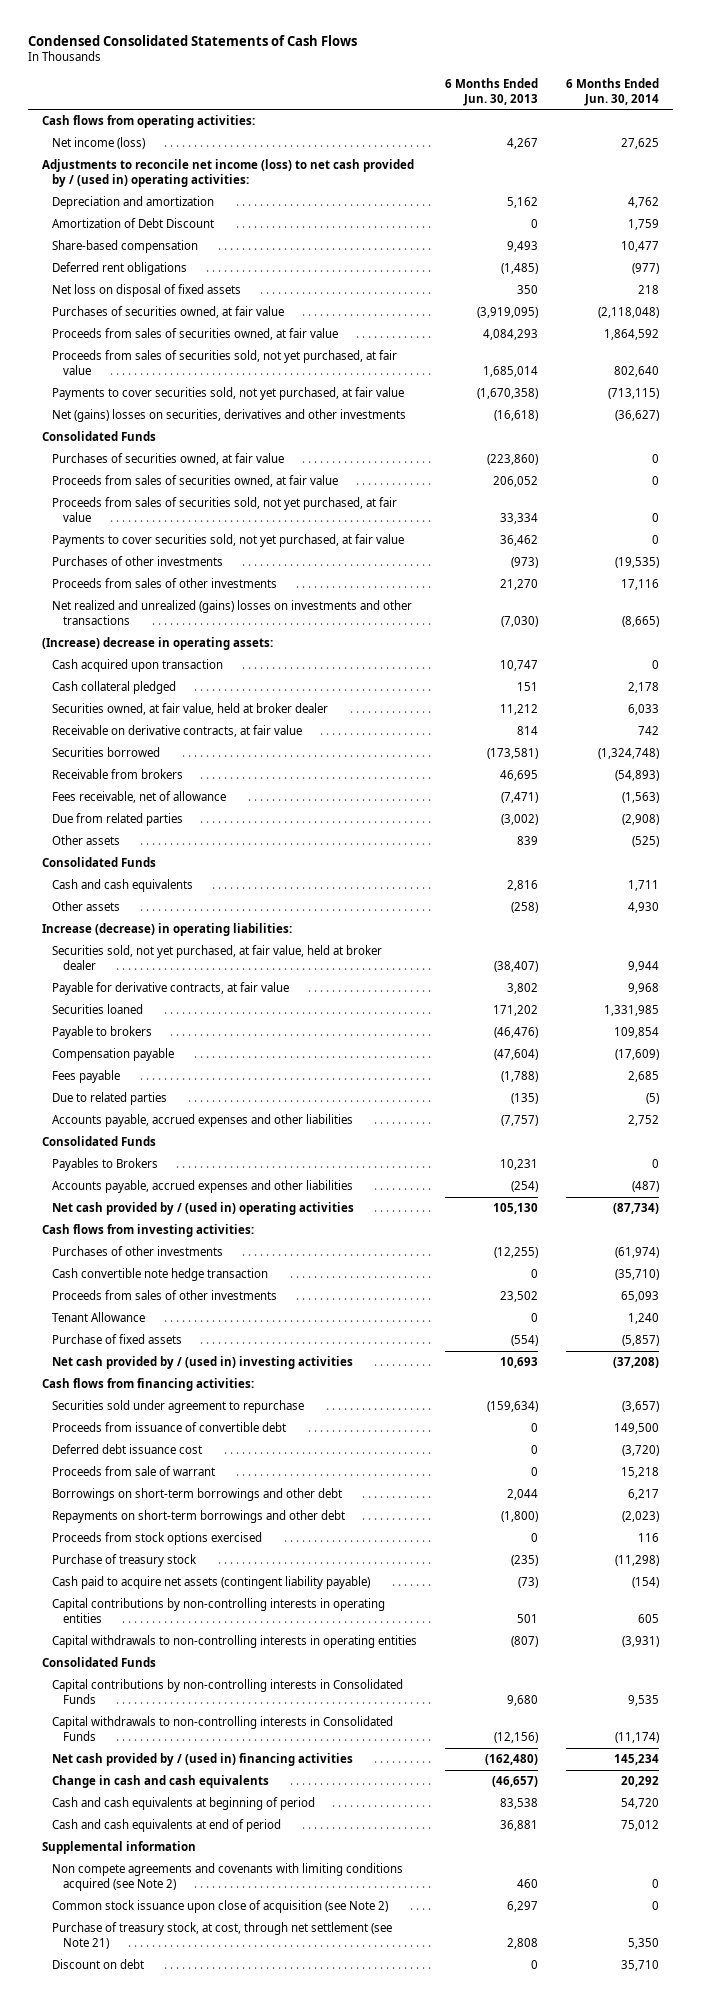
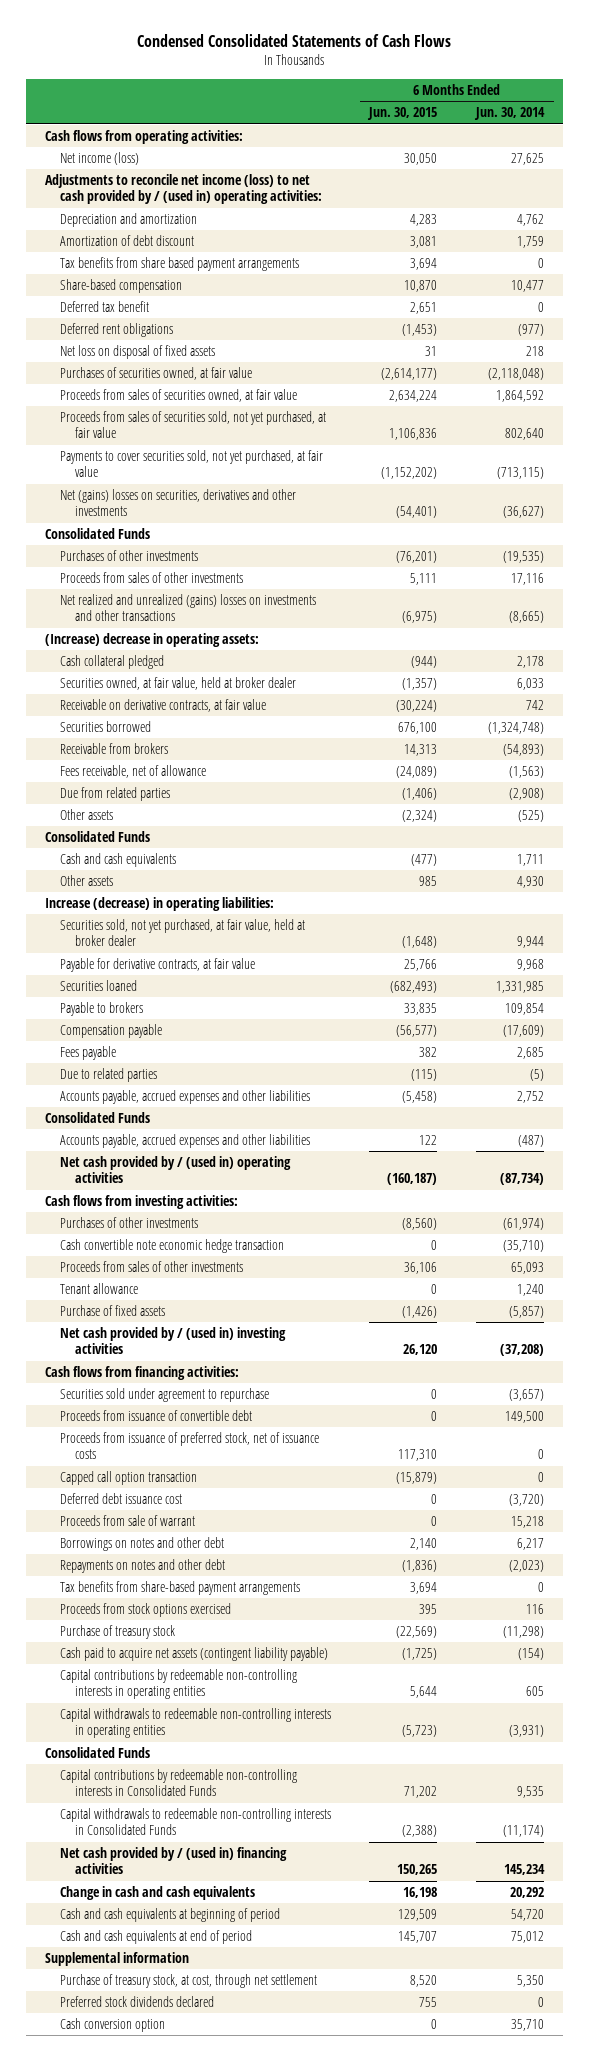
[445,77,539,106] 6 Months Ended Jun. 30, 2013 -> none
none -> [367,107,438,121] Jun. 30, 2015
[52,218,215,229] Amortization of Debt Discount -> [59,235,194,247] Amortization of debt discount
none -> [59,257,299,272] Tax benefits from share based payment arrangements
none -> [59,301,149,313] Deferred tax benefit
[52,453,285,466] Purchases of securities owned, at fair value -> none
[52,475,339,488] Proceeds from sales of securities owned, at fair value -> none
[52,497,398,522] Proceeds from sales of securities sold, not yet purchased, at fair value -> none
[52,534,405,548] Payments to cover securities sold, not yet purchased, at fair value -> none
[52,659,224,673] Cash acquired upon transaction -> none
[52,1158,159,1172] Payables to Brokers -> none
[52,1268,269,1282] Cash convertible note hedge transaction -> [59,1239,284,1254] Cash convertible note economic hedge transaction
[52,1312,146,1323] Tenant Allowance -> [59,1283,138,1295] Tenant allowance
none -> [59,1432,319,1460] Proceeds from issuance of preferred stock, net of issuance costs
none -> [59,1471,197,1486] Capped call option transaction
[52,1488,343,1502] Borrowings on short-term borrowings and other debt -> [59,1537,224,1552] Borrowings on notes and other debt
[52,1510,346,1524] Repayments on short-term borrowings and other debt -> [59,1559,225,1574] Repayments on notes and other debt
none -> [59,1581,300,1596] Tax benefits from share-based payment arrangements
[52,1598,386,1623] Capital contributions by non-controlling interests in operating entities -> [59,1669,297,1700] Capital contributions by redeemable non-controlling interests in operating entities
[52,1635,418,1649] Capital withdrawals to non-controlling interests in operating entities -> [59,1708,331,1739] Capital withdrawals to redeemable non-controlling interests in operating entities
[52,1679,404,1704] Capital contributions by non-controlling interests in Consolidated Funds -> [59,1769,297,1797] Capital contributions by redeemable non-controlling interests in Consolidated Funds
[52,1716,394,1741] Capital withdrawals to non-controlling interests in Consolidated Funds -> [59,1808,331,1836] Capital withdrawals to redeemable non-controlling interests in Consolidated Funds
[52,1863,404,1891] Non compete agreements and covenants with limiting conditions acquired (see Note 2) -> none
[52,1900,389,1914] Common stock issuance upon close of acquisition (see Note 2) -> none
[52,1922,393,1949] Purchase of treasury stock, at cost, through net settlement (see Note 21) -> [59,1974,317,1989] Purchase of treasury stock, at cost, through net settlement
none -> [59,1996,214,2008] Preferred stock dividends declared
[52,1959,145,1970] Discount on debt -> [59,2018,165,2033] Cash conversion option

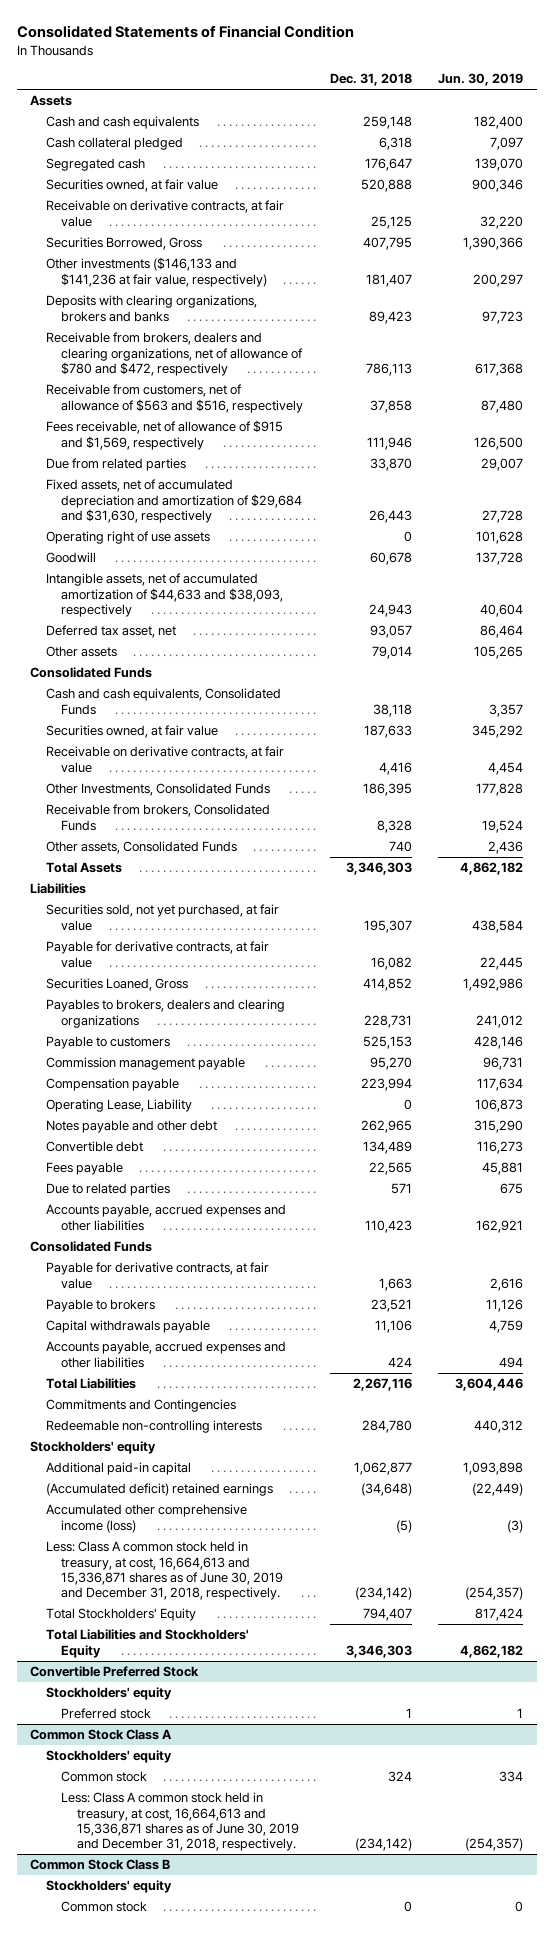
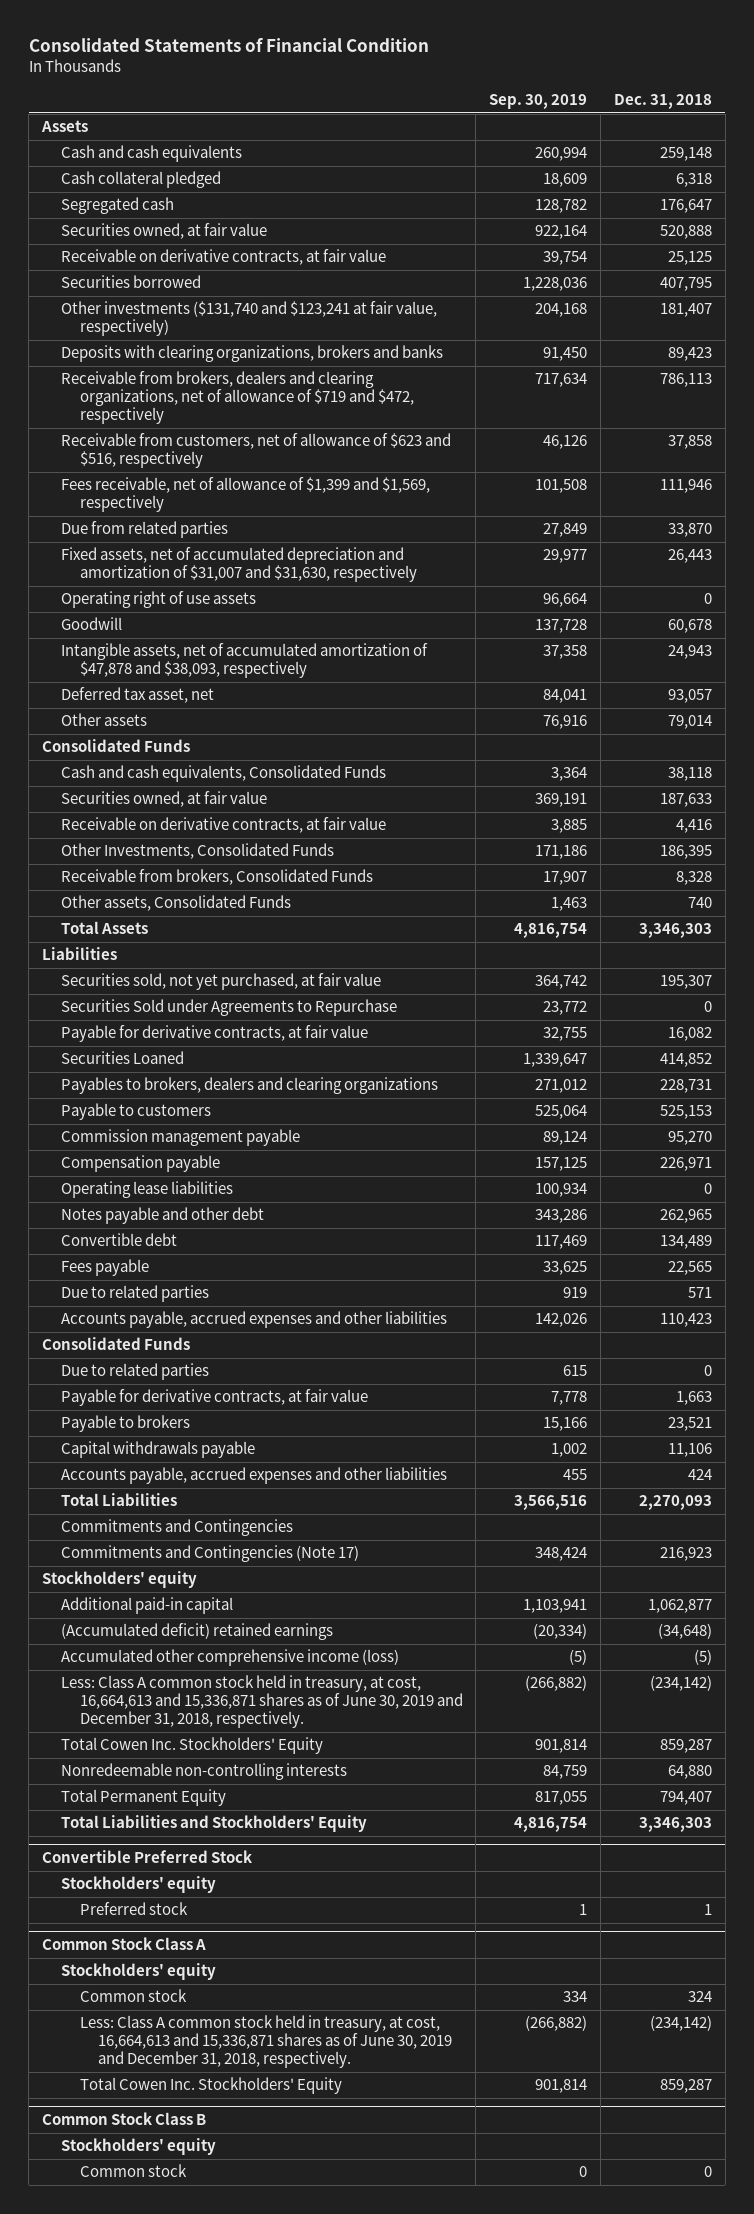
[438,73,524,87] Jun. 30, 2019 -> none
none -> [489,94,588,110] Sep. 30, 2019
[45,237,202,251] Securities Borrowed, Gross -> [60,275,201,289] Securities borrowed
[45,257,268,287] Other investments ($146,133 and $141,236 at fair value, respectively) -> [60,301,437,337] Other investments ($131,740 and $123,241 at fair value, respectively)
[45,332,304,376] Receivable from brokers, dealers and clearing organizations, net of allowance of $780 and $472, respectively -> [60,371,414,424] Receivable from brokers, dealers and clearing organizations, net of allowance of $719 and $472, respectively
[45,384,304,413] Receivable from customers, net of allowance of $563 and $516, respectively -> [60,433,451,469] Receivable from customers, net of allowance of $623 and $516, respectively
[45,420,283,450] Fees receivable, net of allowance of $915 and $1,569, respectively -> [60,477,430,513] Fees receivable, net of allowance of $1,399 and $1,569, respectively
[45,479,303,523] Fixed assets, net of accumulated depreciation and amortization of $29,684 and $31,630, respectively -> [60,547,417,583] Fixed assets, net of accumulated depreciation and amortization of $31,007 and $31,630, respectively
[45,573,284,617] Intangible assets, net of accumulated amortization of $44,633 and $38,093, respectively -> [60,643,428,679] Intangible assets, net of accumulated amortization of $47,878 and $38,093, respectively
none -> [60,999,397,1017] Securities Sold under Agreements to Repurchase
[45,978,188,992] Securities Loaned, Gross -> [60,1051,184,1065] Securities Loaned
[360,1078,412,1092] 223,994 -> [660,1157,713,1172] 226,971
[45,1099,192,1113] Operating Lease, Liability -> [60,1181,233,1199] Operating lease liabilities
none -> [60,1363,209,1381] Due to related parties
[352,1378,412,1392] 2,267,116 -> [639,1495,713,1511] 2,270,093
[45,1420,262,1434] Redeemable non-controlling interests -> none
none -> [60,1545,359,1563] Commitments and Contingencies (Note 17)
none -> [60,1737,323,1755] Total Cowen Inc. Stockholders' Equity
none -> [60,1763,347,1781] Nonredeemable non-controlling interests
[45,1608,196,1622] Total Stockholders' Equity -> [60,1789,226,1807] Total Permanent Equity
none -> [79,2077,342,2095] Total Cowen Inc. Stockholders' Equity

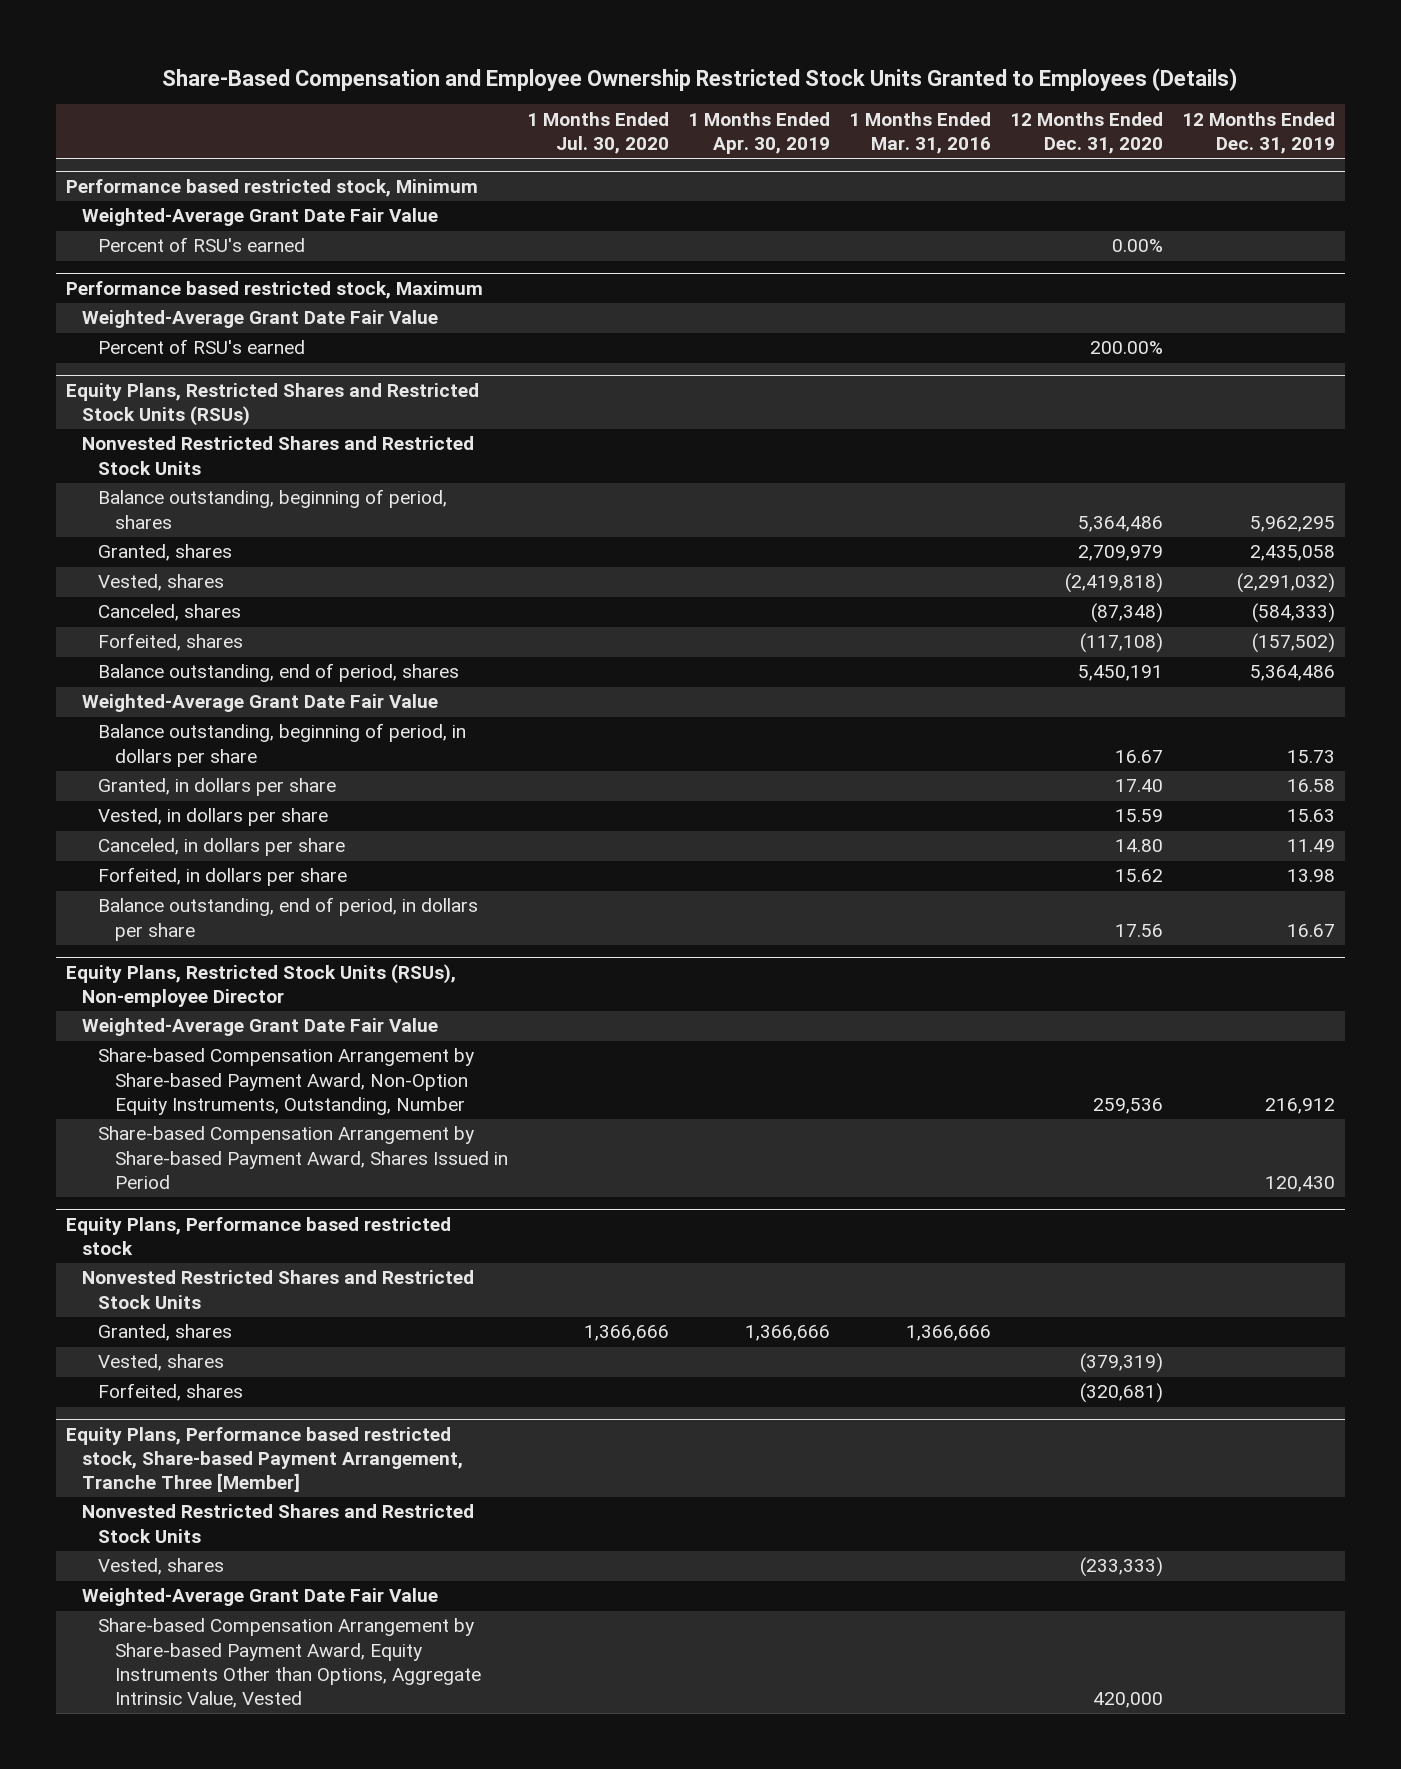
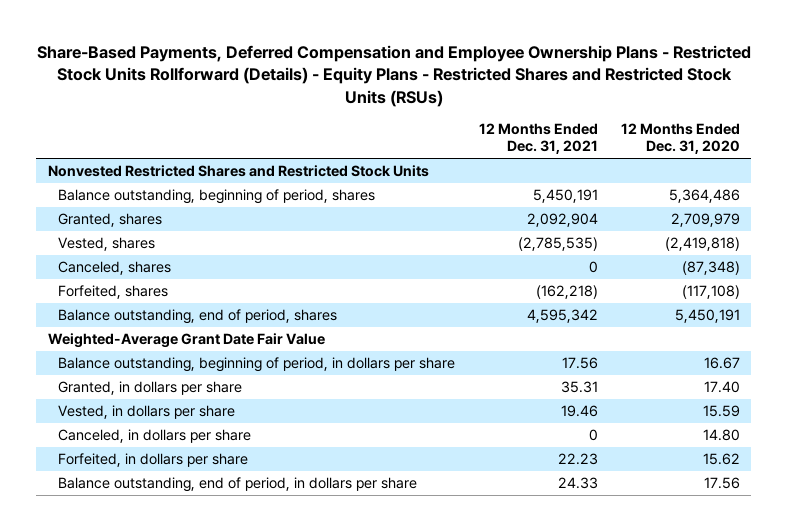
[162,67,1238,91] Share-Based Compensation and Employee Ownership Restricted Stock Units Granted to Employees (Details) -> [36,45,751,107] Share-Based Payments, Deferred Compensation and Employee Ownership Plans - Restricted Stock Units Rollforward (Details) - Equity Plans - Restricted Shares and Restricted Stock Units (RSUs)
[526,111,669,155] 1 Months Ended Jul. 30, 2020 -> none
[687,111,830,155] 1 Months Ended Apr. 30, 2019 -> none
[848,111,991,155] 1 Months Ended Mar. 31, 2016 -> none
[1182,111,1336,155] 12 Months Ended Dec. 31, 2019 -> none
none -> [478,123,598,155] 12 Months Ended Dec. 31, 2021
[65,178,478,197] Performance based restricted stock, Minimum -> none
[82,208,439,227] Weighted-Average Grant Date Fair Value -> none
[98,237,306,253] Percent of RSU's earned -> none
[65,280,483,299] Performance based restricted stock, Maximum -> none
[82,310,439,329] Weighted-Average Grant Date Fair Value -> none
[98,339,306,355] Percent of RSU's earned -> none
[65,382,479,426] Equity Plans, Restricted Shares and Restricted Stock Units (RSUs) -> none
[65,963,456,1007] Equity Plans, Restricted Stock Units (RSUs), Non-employee Director -> none
[82,1018,439,1037] Weighted-Average Grant Date Fair Value -> none
[98,1048,475,1115] Share-based Compensation Arrangement by Share-based Payment Award, Non-Option Equity Instruments, Outstanding, Number -> none
[98,1126,508,1189] Share-based Compensation Arrangement by Share-based Payment Award, Shares Issued in Period -> none
[65,1216,451,1255] Equity Plans, Performance based restricted stock -> none
[82,1270,475,1309] Nonvested Restricted Shares and Restricted Stock Units -> none
[98,1324,233,1342] Granted, shares -> none
[98,1354,225,1372] Vested, shares -> none
[98,1383,244,1402] Forfeited, shares -> none
[65,1426,464,1492] Equity Plans, Performance based restricted stock, Share-based Payment Arrangement, Tranche Three [Member] -> none
[82,1504,475,1543] Nonvested Restricted Shares and Restricted Stock Units -> none
[98,1558,225,1576] Vested, shares -> none
[82,1588,439,1607] Weighted-Average Grant Date Fair Value -> none
[98,1618,481,1708] Share-based Compensation Arrangement by Share-based Payment Award, Equity Instruments Other than Options, Aggregate Intrinsic Value, Vested -> none

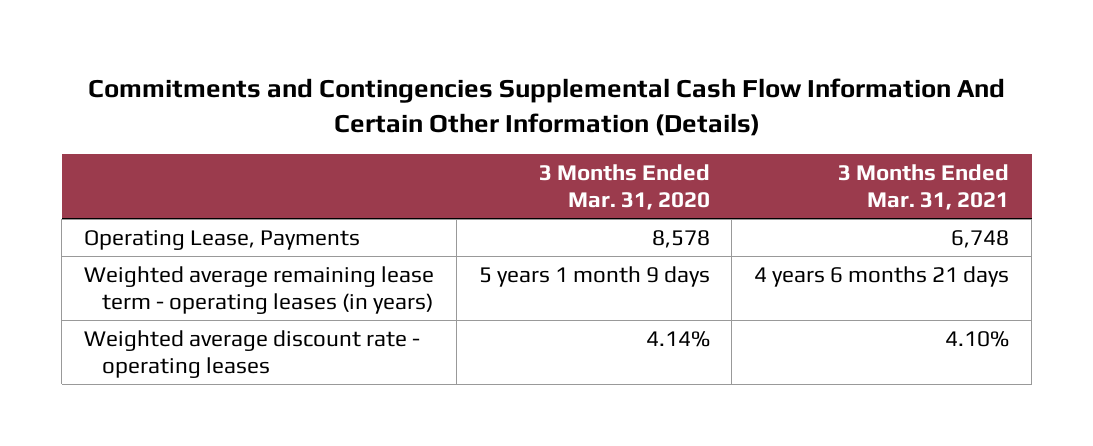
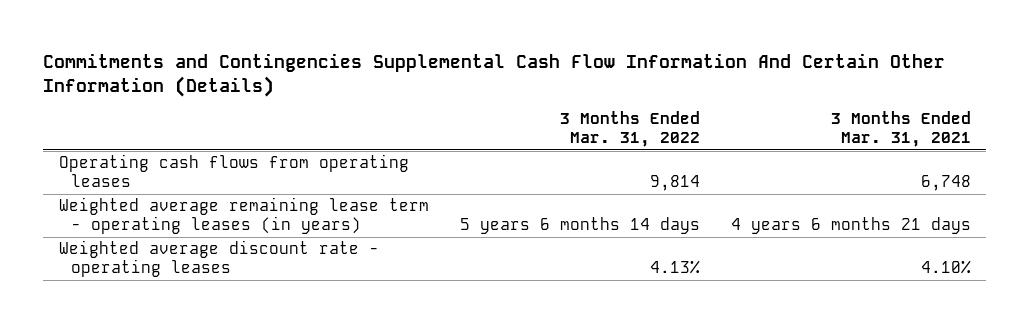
[538,164,710,210] 3 Months Ended Mar. 31, 2020 -> none
none -> [559,111,700,148] 3 Months Ended Mar. 31, 2022
[84,229,361,250] Operating Lease, Payments -> [58,154,409,188] Operating cash flows from operating leases

